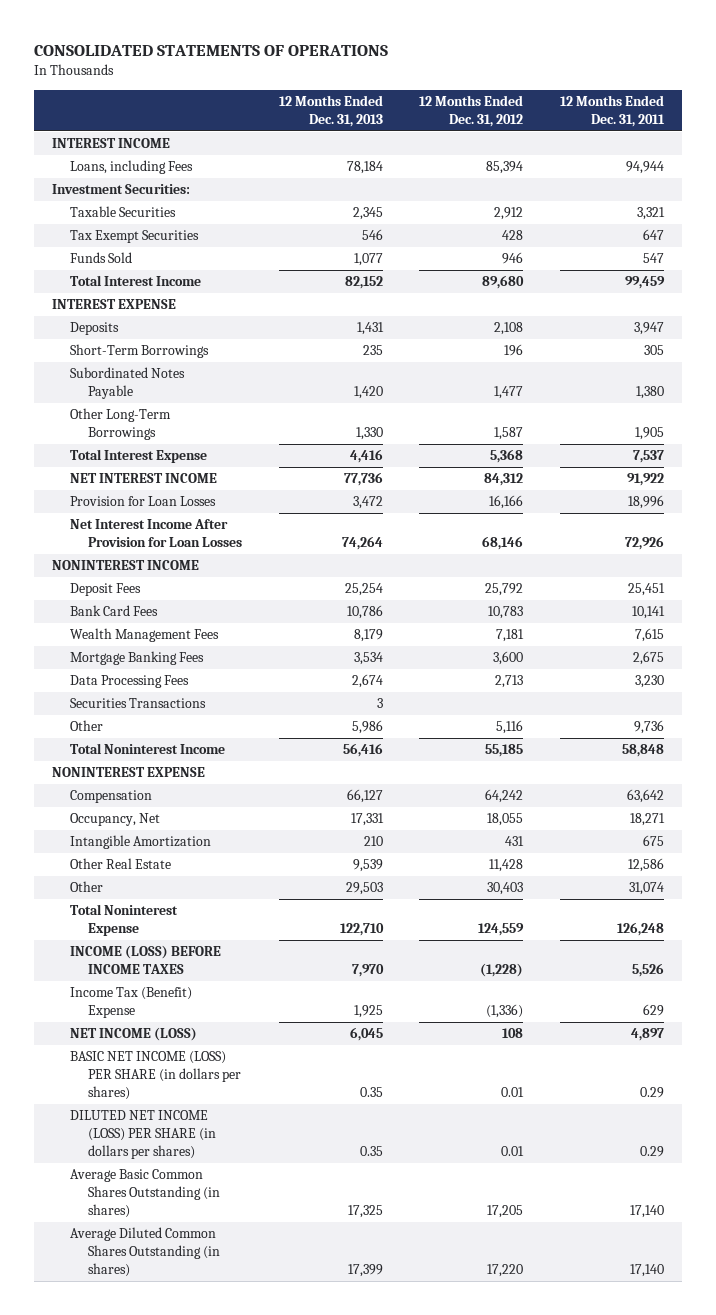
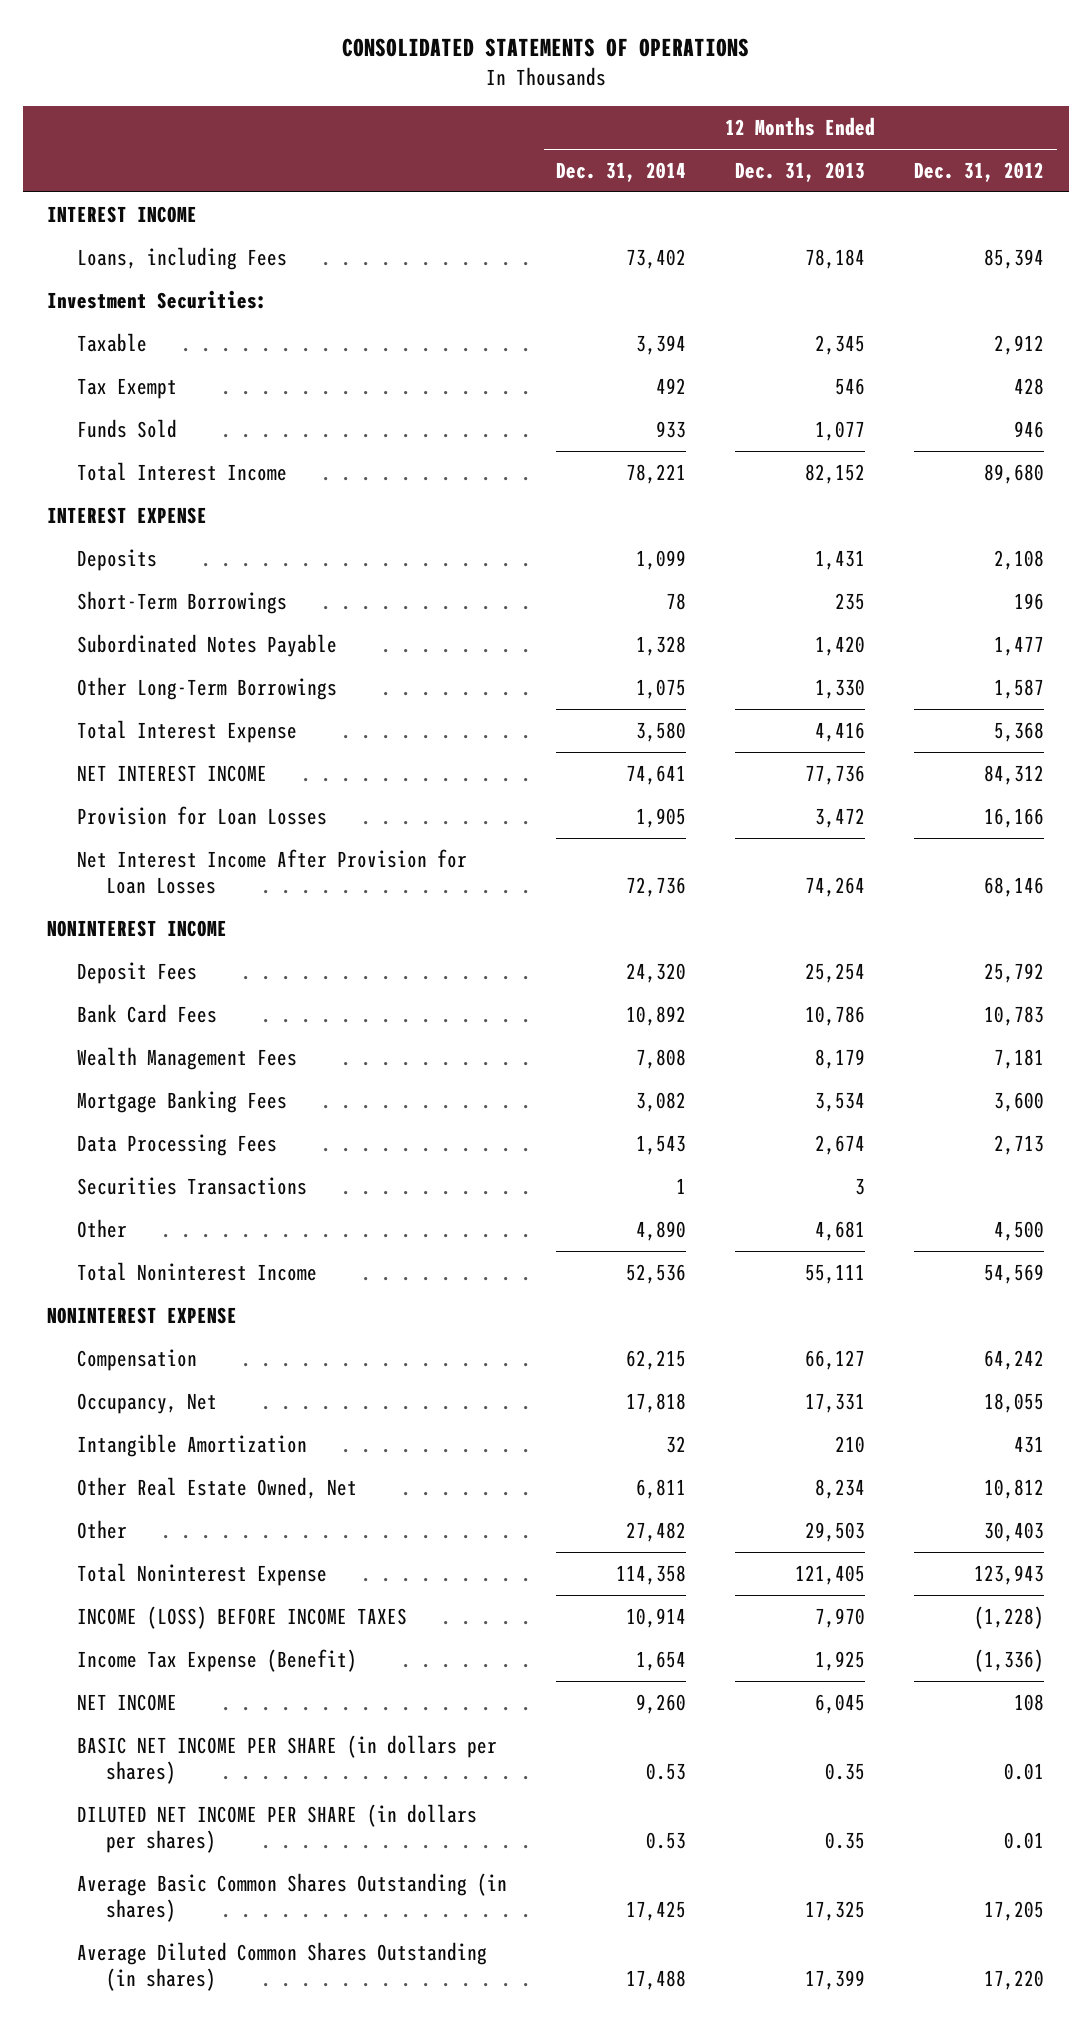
[560,95,666,127] 12 Months Ended Dec. 31, 2011 -> none
none -> [556,161,687,182] Dec. 31, 2014
[70,206,177,218] Taxable Securities -> [76,332,147,352] Taxable
[70,230,200,244] Tax Exempt Securities -> [76,377,177,399] Tax Exempt
[351,720,383,735] 5,986 -> [815,1220,866,1241] 4,681
[496,720,524,735] 5,116 -> [994,1220,1045,1241] 4,500
[342,743,383,758] 56,416 -> [805,1263,866,1284] 55,111
[485,744,524,758] 55,185 -> [984,1263,1045,1284] 54,569
[70,858,172,870] Other Real Estate -> [76,1476,357,1499] Other Real Estate Owned, Net
[352,859,383,873] 9,539 -> [815,1478,866,1499] 8,234
[489,859,524,873] 11,428 -> [984,1478,1045,1499] 10,812
[339,923,384,937] 122,710 -> [795,1564,866,1585] 121,405
[478,923,525,937] 124,559 -> [974,1564,1045,1585] 123,943
[70,987,193,1019] Income Tax (Benefit) Expense -> [76,1648,357,1672] Income Tax Expense (Benefit)
[70,1027,198,1042] NET INCOME (LOSS) -> [76,1693,177,1711] NET INCOME
[70,1051,241,1100] BASIC NET INCOME (LOSS) PER SHARE (in dollars per shares) -> [76,1734,497,1784] BASIC NET INCOME PER SHARE (in dollars per shares)
[70,1110,216,1159] DILUTED NET INCOME (LOSS) PER SHARE (in dollars per shares) -> [76,1803,477,1853] DILUTED NET INCOME PER SHARE (in dollars per shares)

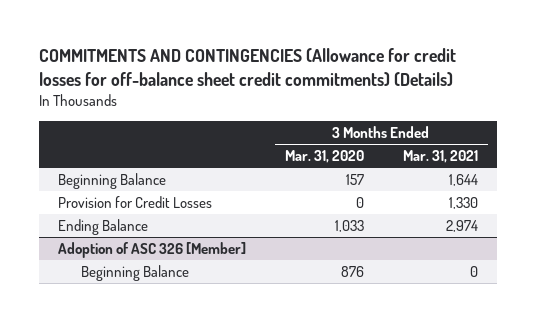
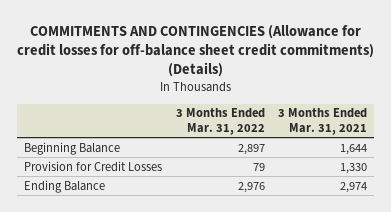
[285,150,365,164] Mar. 31, 2020 -> none
none -> [175,108,265,135] 3 Months Ended Mar. 31, 2022
[58,242,247,259] Adoption of ASC 326 [Member] -> none
[80,265,189,282] Beginning Balance -> none

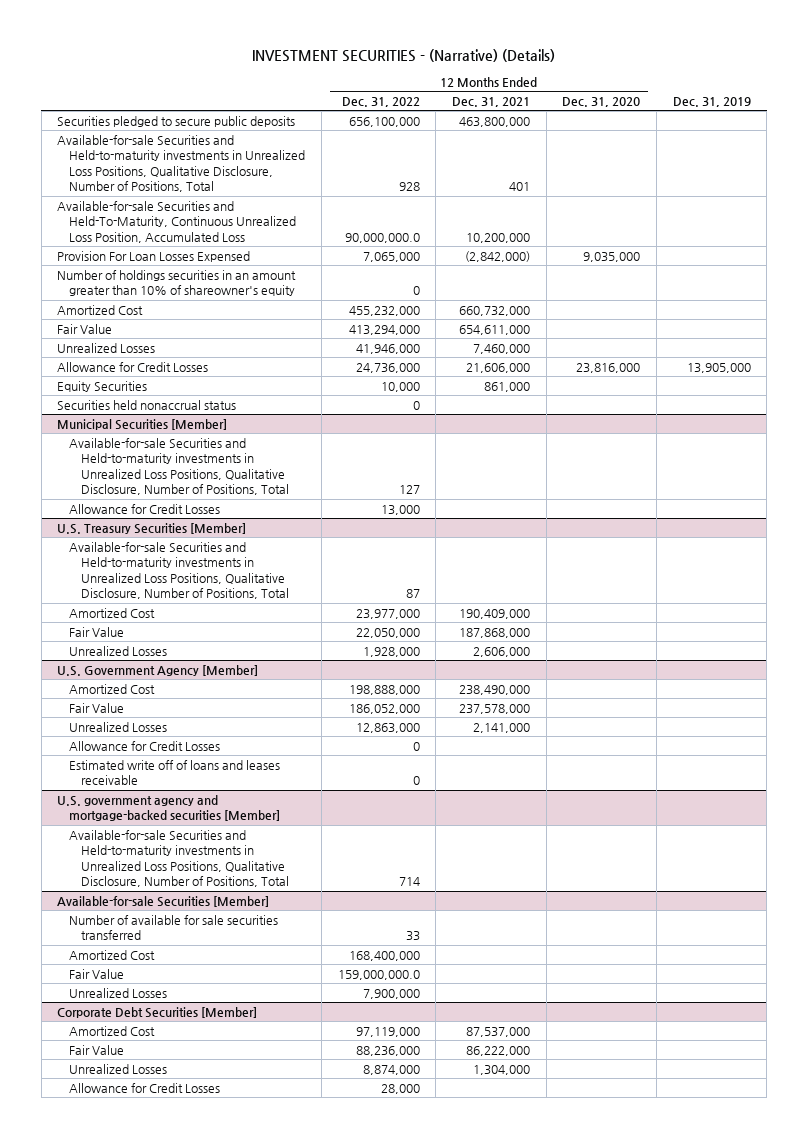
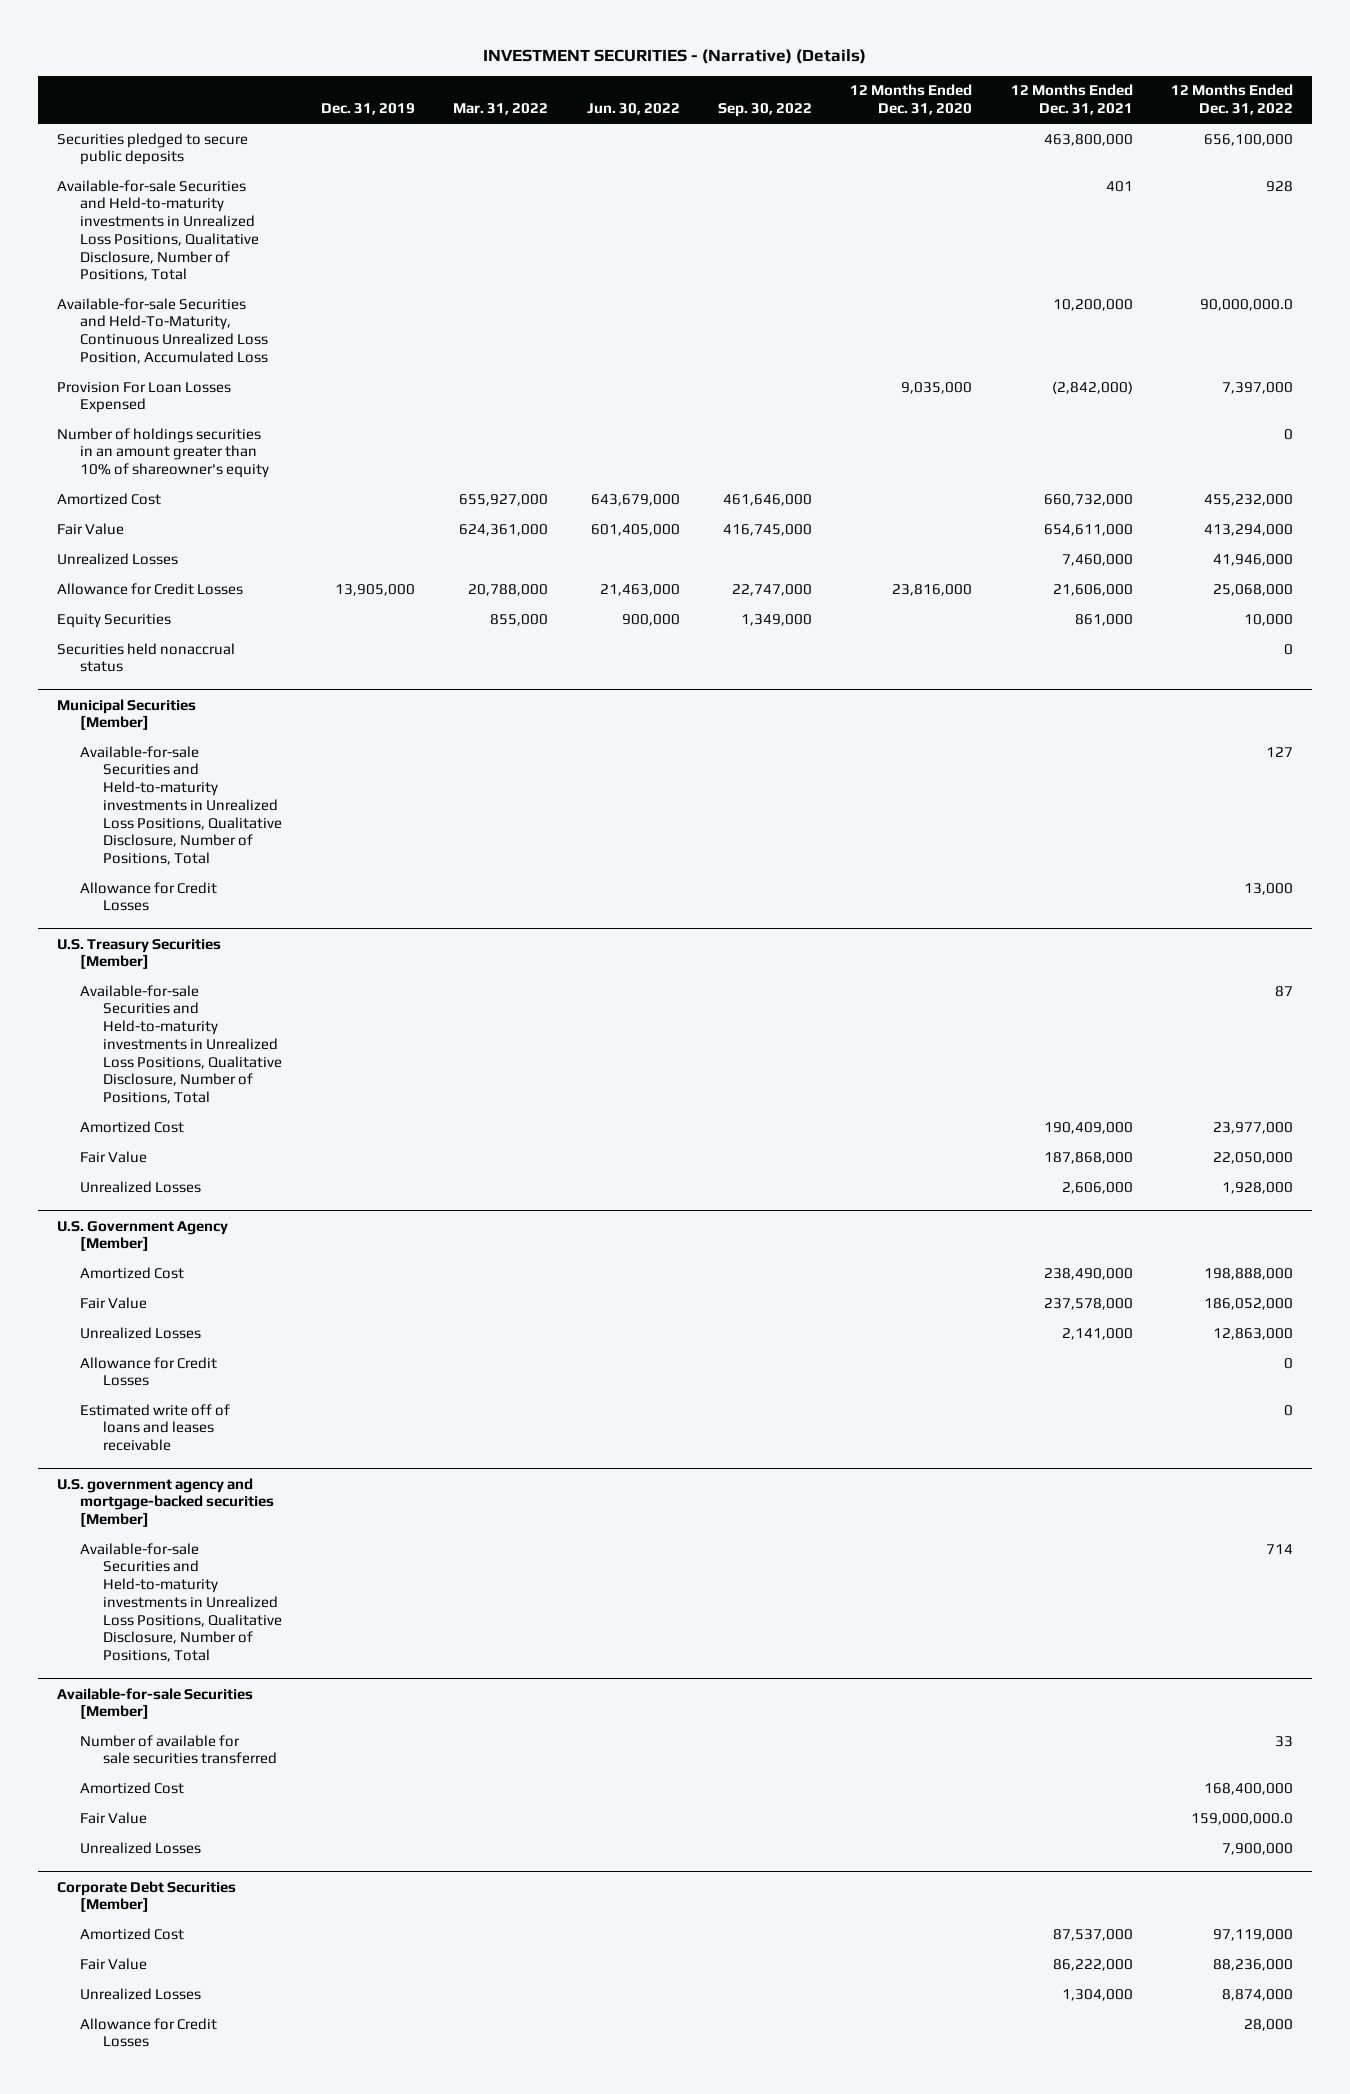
none -> [453,103,549,116] Mar. 31, 2022
none -> [586,103,680,116] Jun. 30, 2022
none -> [717,103,812,118] Sep. 30, 2022
[362,251,420,262] 7,065,000 -> [1222,381,1294,394] 7,397,000
[355,362,420,373] 24,736,000 -> [1213,583,1294,596] 25,068,000

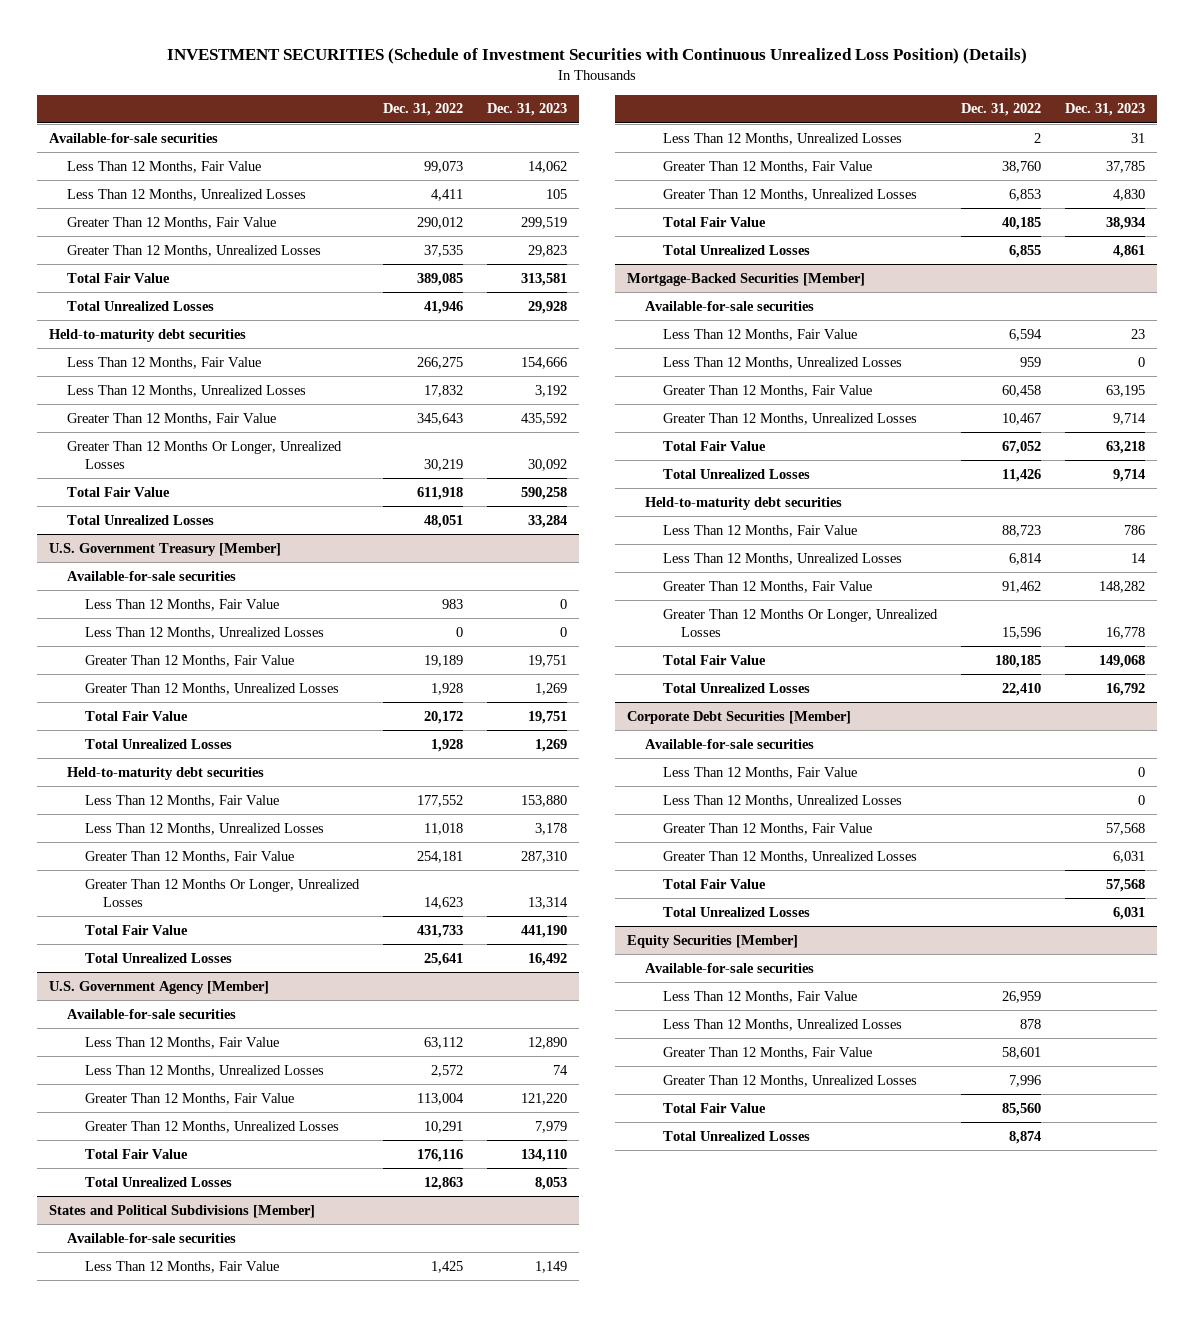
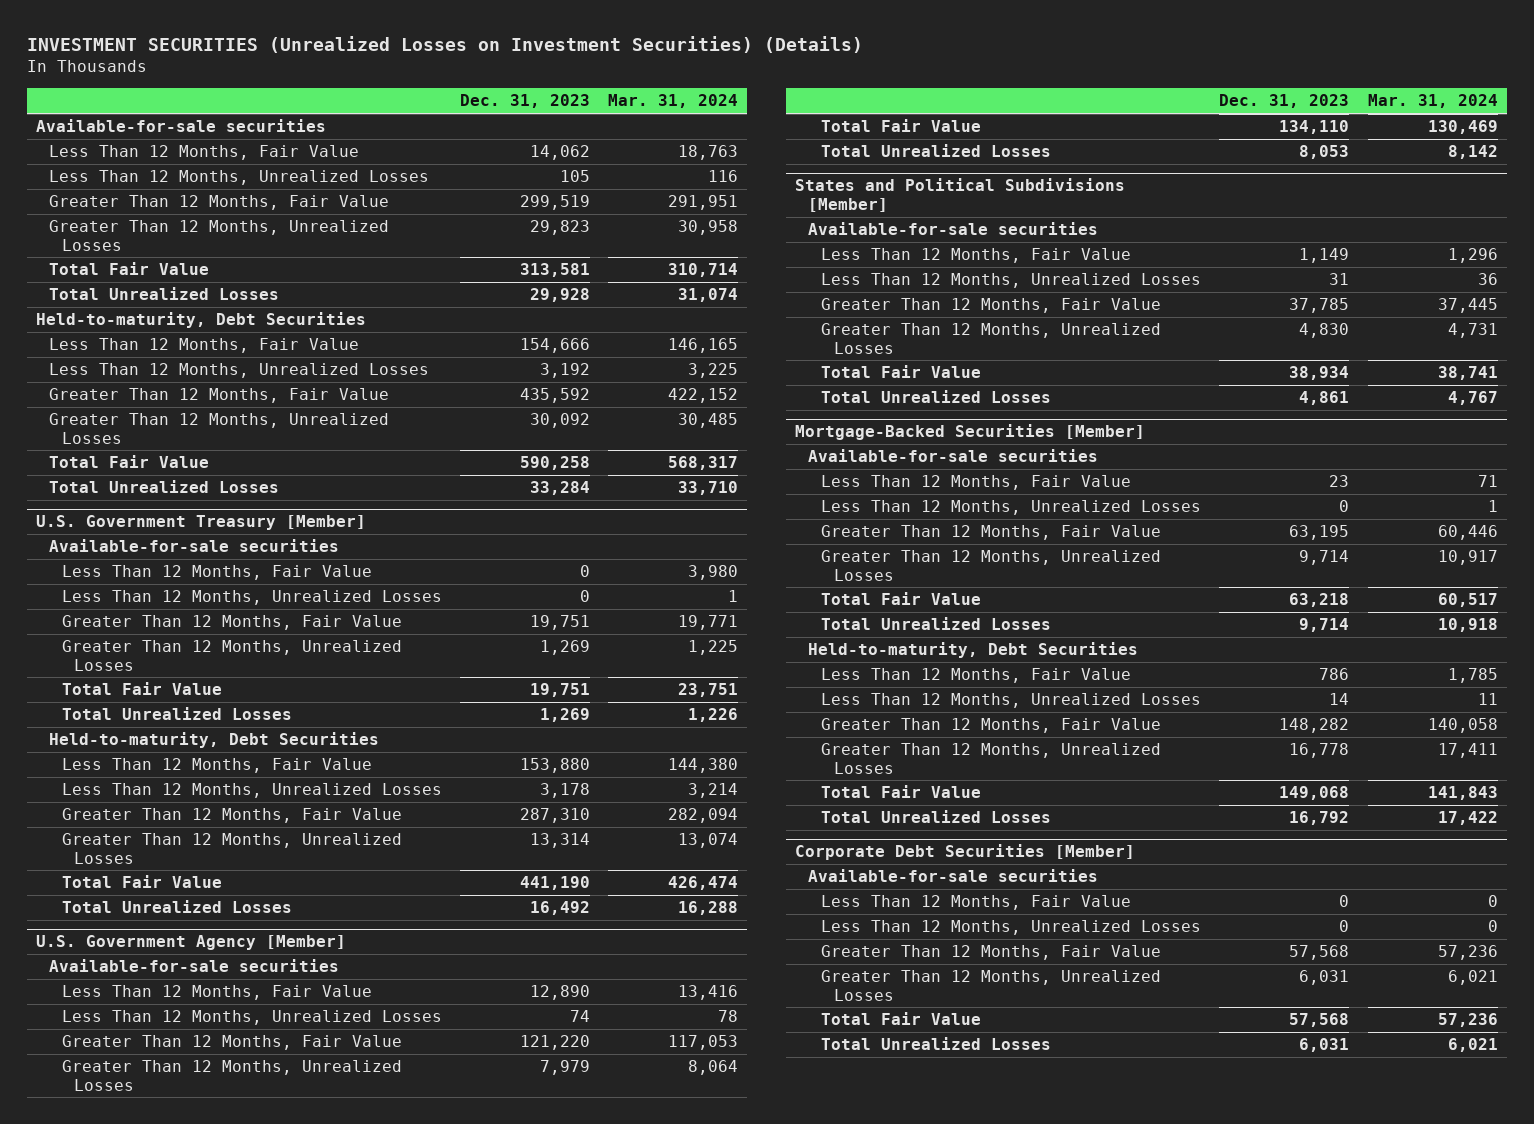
[167,48,1028,65] INVESTMENT SECURITIES (Schedule of Investment Securities with Continuous Unrealized Loss Position) (Details) -> [26,36,863,54] INVESTMENT SECURITIES (Unrealized Losses on Investment Securities) (Details)
[382,103,463,117] Dec. 31, 2022 -> none
none -> [608,94,739,109] Mar. 31, 2024
[49,328,247,342] Held-to-maturity debt securities -> [36,312,367,329] Held-to-maturity, Debt Securities
[67,440,343,469] Greater Than 12 Months Or Longer, Unrealized Losses -> [48,413,389,444] Greater Than 12 Months, Unrealized Losses
[67,766,265,780] Held-to-maturity debt securities -> [48,732,379,749] Held-to-maturity, Debt Securities
[85,878,361,907] Greater Than 12 Months Or Longer, Unrealized Losses -> [61,833,402,864] Greater Than 12 Months, Unrealized Losses
[645,496,843,510] Held-to-maturity debt securities -> [808,642,1139,659] Held-to-maturity, Debt Securities
[663,608,939,637] Greater Than 12 Months Or Longer, Unrealized Losses -> [820,743,1161,774] Greater Than 12 Months, Unrealized Losses
[627,934,799,948] Equity Securities [Member] -> none
[645,962,815,973] Available-for-sale securities -> none
[663,990,858,1003] Less Than 12 Months, Fair Value -> none
[663,1018,903,1031] Less Than 12 Months, Unrealized Losses -> none
[663,1046,873,1059] Greater Than 12 Months, Fair Value -> none
[663,1074,918,1087] Greater Than 12 Months, Unrealized Losses -> none
[663,1102,767,1113] Total Fair Value -> none
[663,1130,811,1141] Total Unrealized Losses -> none

